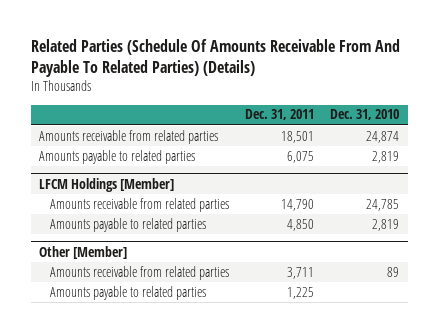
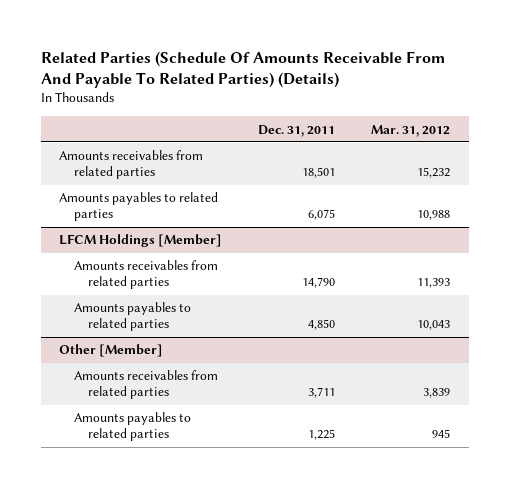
[330,109,400,121] Dec. 31, 2010 -> none
none -> [371,124,451,137] Mar. 31, 2012
[39,129,219,144] Amounts receivable from related parties -> [59,150,204,180] Amounts receivables from related parties
[39,149,196,164] Amounts payable to related parties -> [59,192,219,222] Amounts payables to related parties
[49,197,229,212] Amounts receivable from related parties -> [73,260,218,290] Amounts receivables from related parties
[49,217,206,232] Amounts payable to related parties -> [73,302,191,332] Amounts payables to related parties
[49,265,229,280] Amounts receivable from related parties -> [73,370,218,400] Amounts receivables from related parties
[49,285,206,300] Amounts payable to related parties -> [73,412,191,442] Amounts payables to related parties

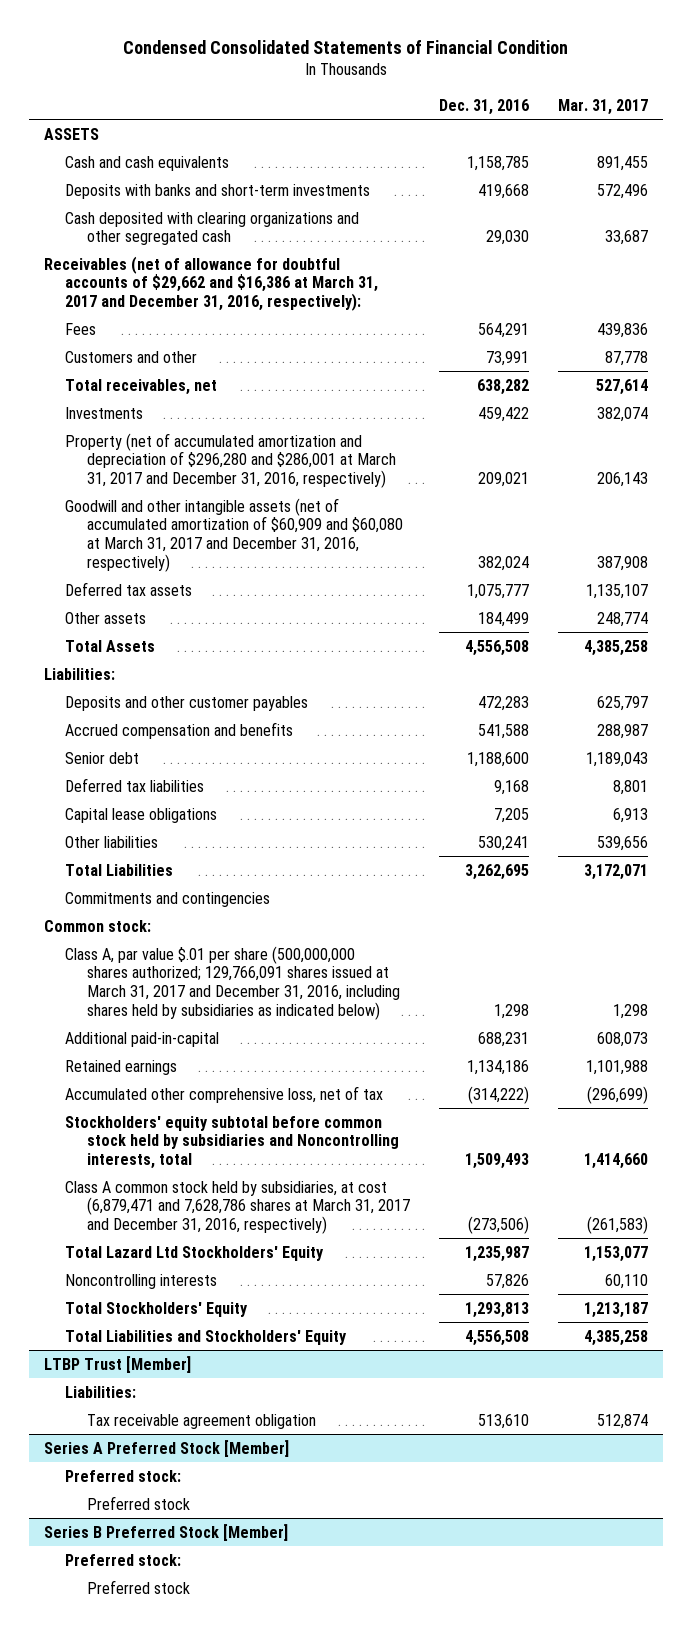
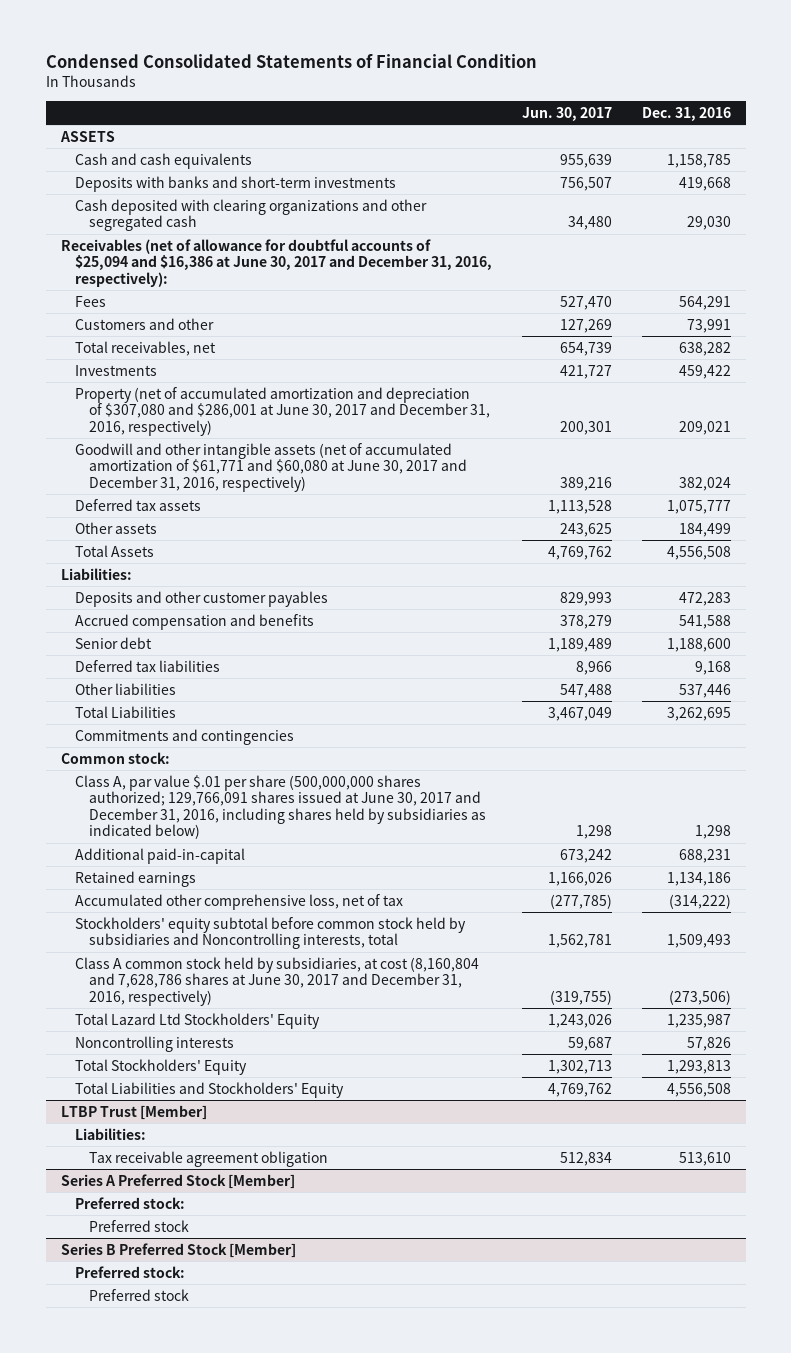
[558,98,649,115] Mar. 31, 2017 -> none
none -> [521,106,612,121] Jun. 30, 2017
[44,255,379,311] Receivables (net of allowance for doubtful accounts of $29,662 and $16,386 at March 31, 2017 and December 31, 2016, respectively): -> [60,238,492,287] Receivables (net of allowance for doubtful accounts of $25,094 and $16,386 at June 30, 2017 and December 31, 2016, respectively):
[65,432,396,488] Property (net of accumulated amortization and depreciation of $296,280 and $286,001 at March 31, 2017 and December 31, 2016, respectively) -> [74,386,490,436] Property (net of accumulated amortization and depreciation of $307,080 and $286,001 at June 30, 2017 and December 31, 2016, respectively)
[65,497,403,572] Goodwill and other intangible assets (net of accumulated amortization of $60,909 and $60,080 at March 31, 2017 and December 31, 2016, respectively) -> [74,442,467,492] Goodwill and other intangible assets (net of accumulated amortization of $61,771 and $60,080 at June 30, 2017 and December 31, 2016, respectively)
[65,807,218,823] Capital lease obligations -> none
[478,835,530,851] 530,241 -> [678,683,731,698] 537,446
[65,945,400,1020] Class A, par value $.01 per share (500,000,000 shares authorized; 129,766,091 shares issued at March 31, 2017 and December 31, 2016, including shares held by subsidiaries as indicated below) -> [74,774,486,840] Class A, par value $.01 per share (500,000,000 shares authorized; 129,766,091 shares issued at June 30, 2017 and December 31, 2016, including shares held by subsidiaries as indicated below)
[65,1180,410,1234] Class A common stock held by subsidiaries, at cost (6,879,471 and 7,628,786 shares at March 31, 2017 and December 31, 2016, respectively) -> [74,956,479,1006] Class A common stock held by subsidiaries, at cost (8,160,804 and 7,628,786 shares at June 30, 2017 and December 31, 2016, respectively)

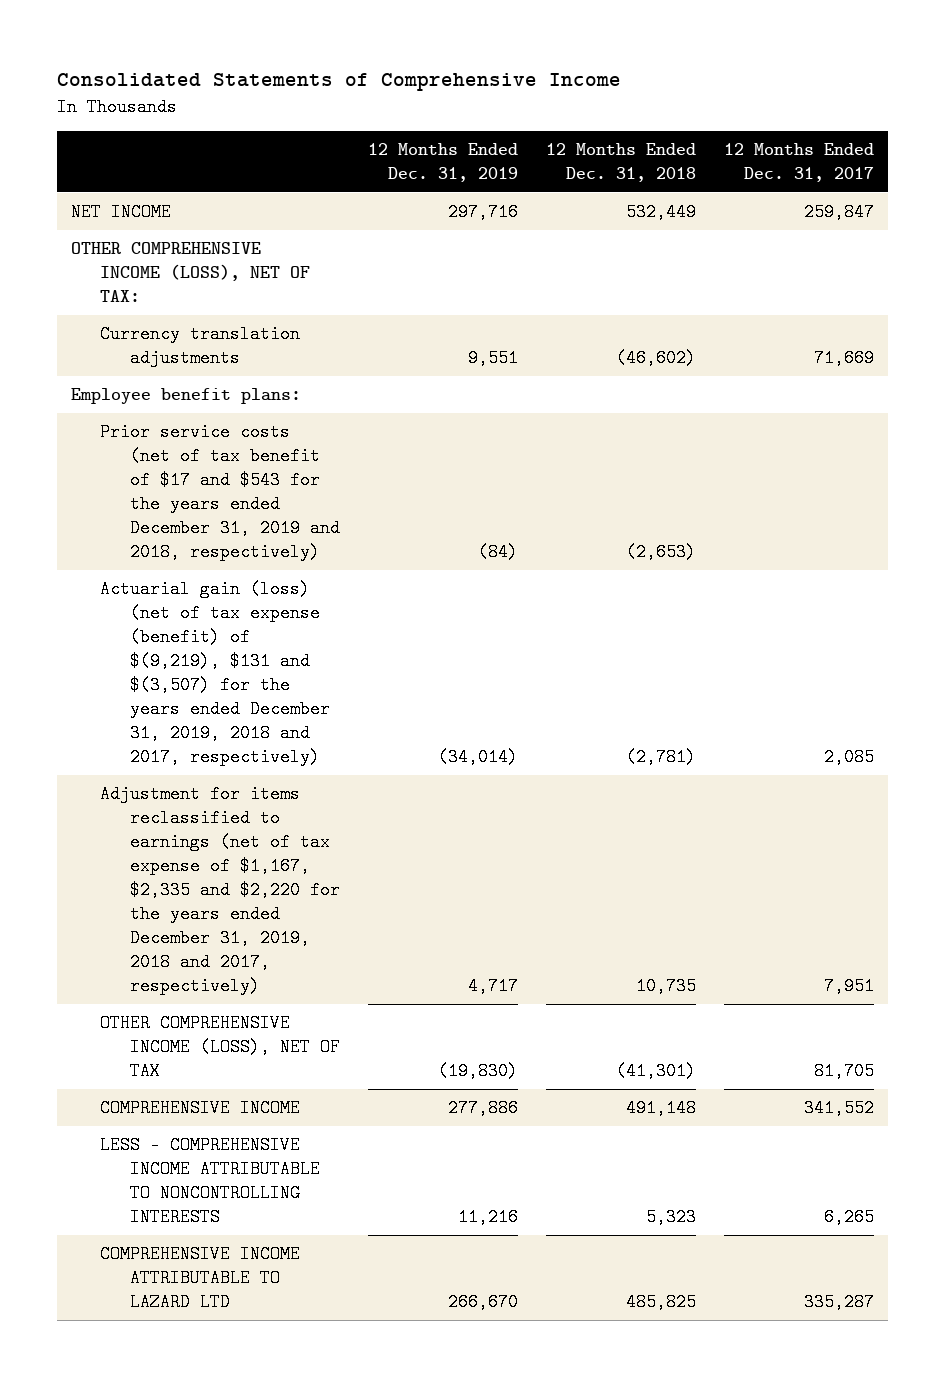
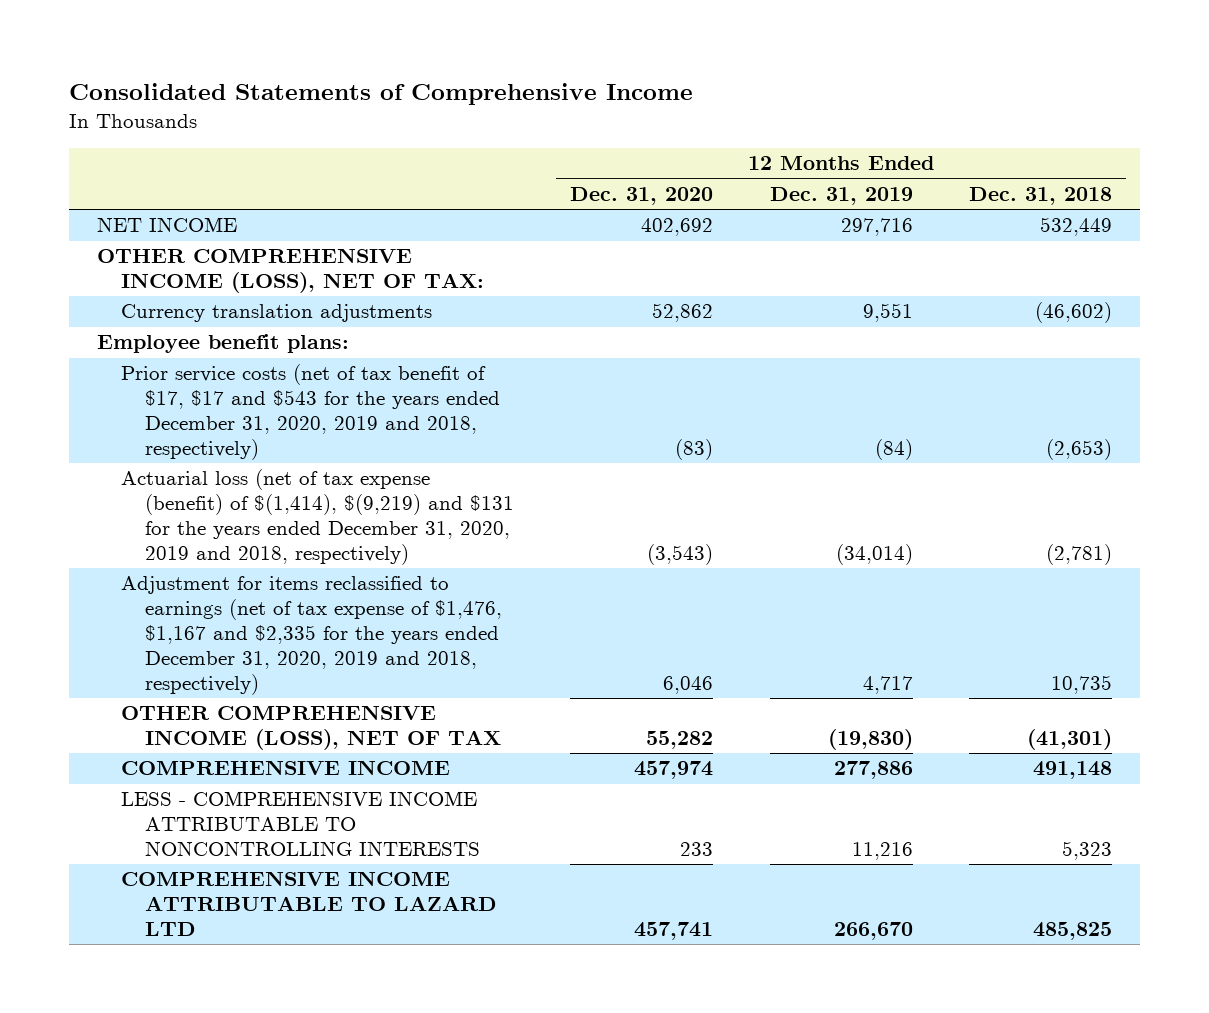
[723,143,874,183] 12 Months Ended Dec. 31, 2017 -> none
none -> [570,186,714,205] Dec. 31, 2020
[100,423,340,562] Prior service costs (net of tax benefit of $17 and $543 for the years ended December 31, 2019 and 2018, respectively) -> [121,364,501,460] Prior service costs (net of tax benefit of $17, $17 and $543 for the years ended December 31, 2020, 2019 and 2018, respectively)
[100,580,330,767] Actuarial gain (loss) (net of tax expense (benefit) of $(9,219), $131 and $(3,507) for the years ended December 31, 2019, 2018 and 2017, respectively) -> [121,469,515,565] Actuarial loss (net of tax expense (benefit) of $(1,414), $(9,219) and $131 for the years ended December 31, 2020, 2019 and 2018, respectively)
[100,785,340,996] Adjustment for items reclassified to earnings (net of tax expense of $1,167, $2,335 and $2,220 for the years ended December 31, 2019, 2018 and 2017, respectively) -> [121,576,503,695] Adjustment for items reclassified to earnings (net of tax expense of $1,476, $1,167 and $2,335 for the years ended December 31, 2020, 2019 and 2018, respectively)

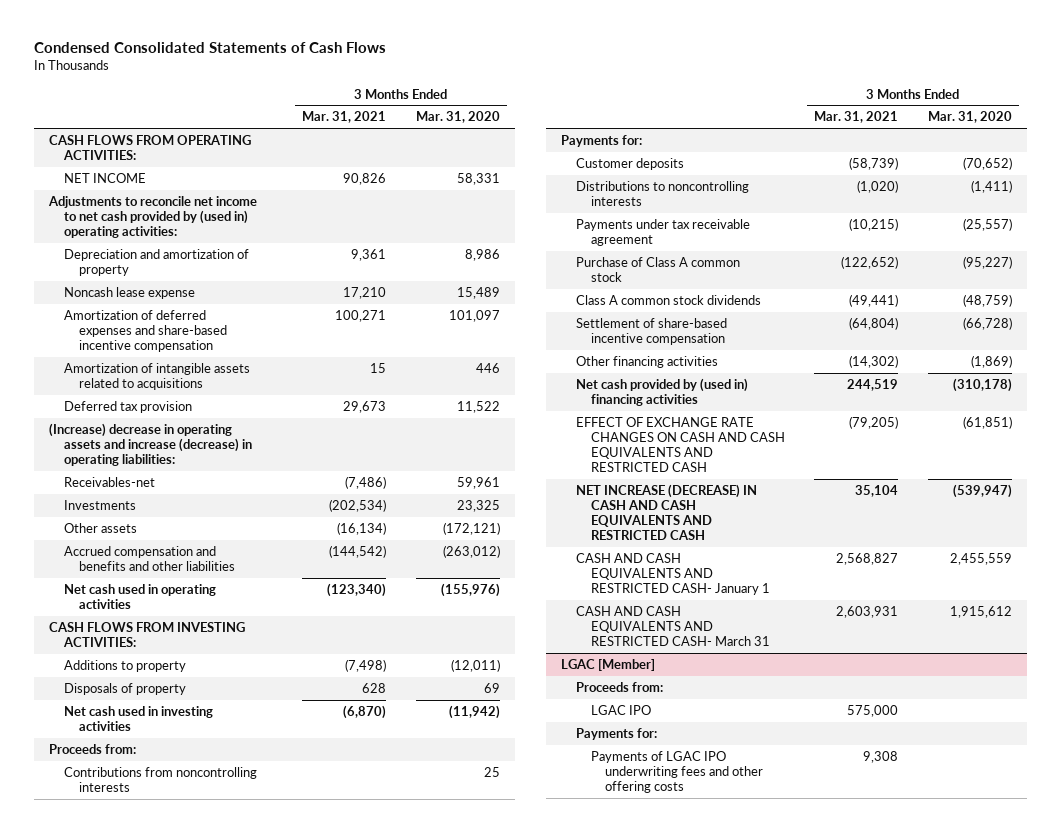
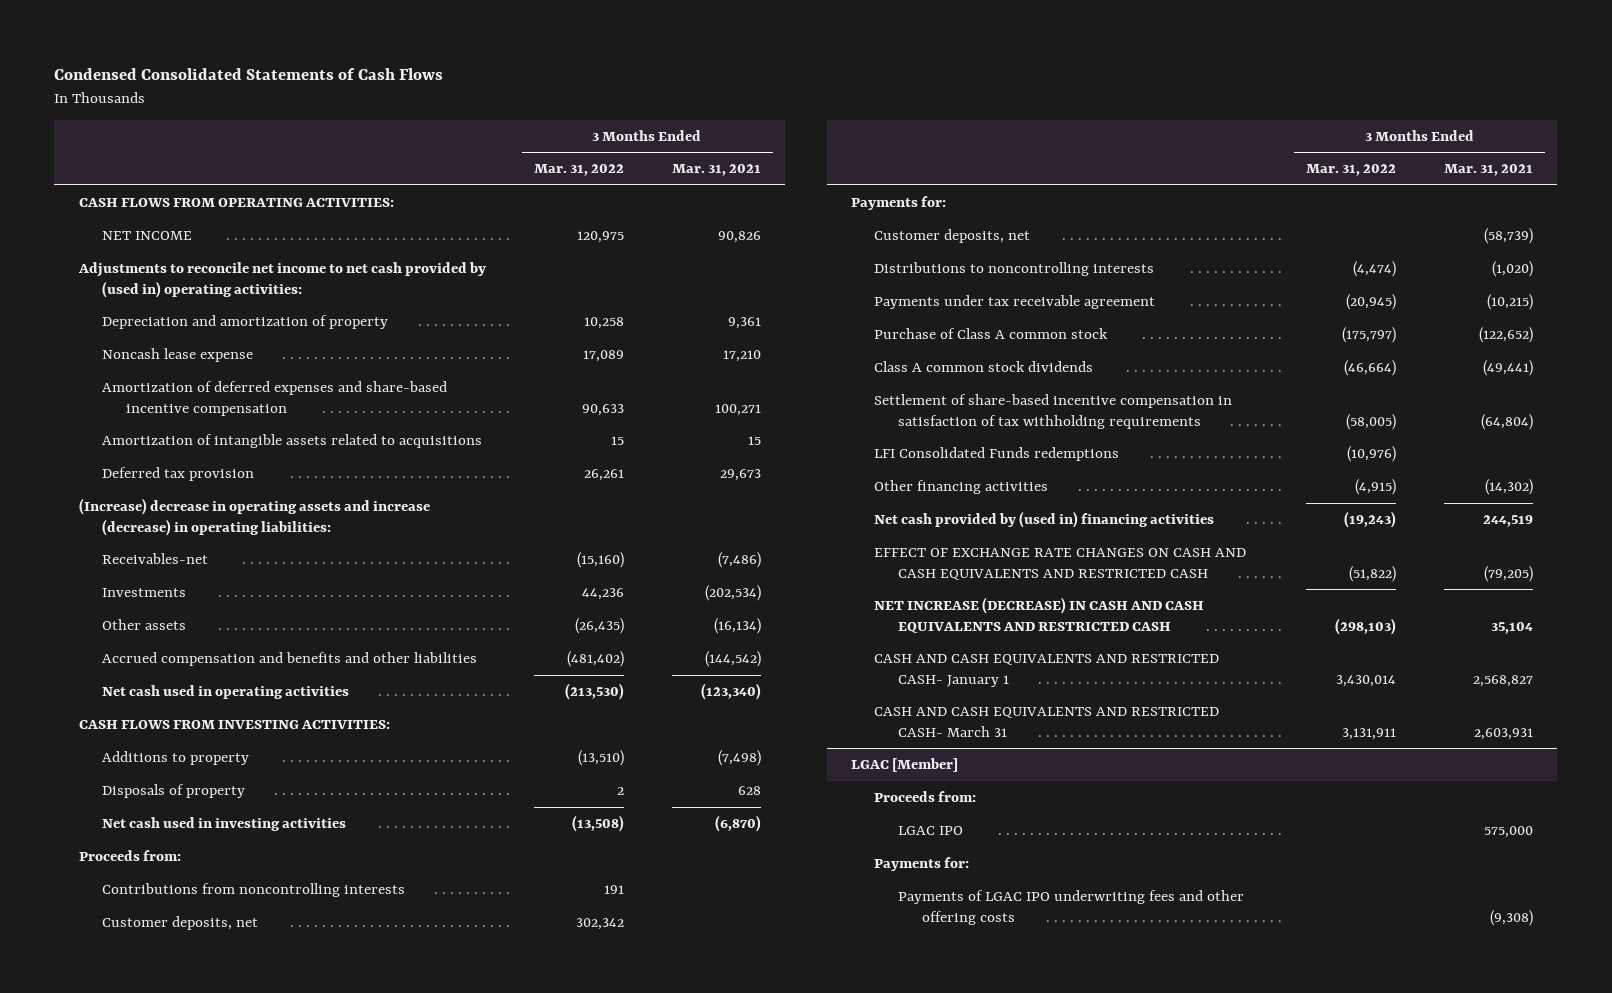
[415,111,500,124] Mar. 31, 2020 -> none
none -> [533,164,624,177] Mar. 31, 2022
none -> [102,916,259,931] Customer deposits, net
[575,157,684,170] Customer deposits -> [874,229,1031,244] Customer deposits, net
[575,317,727,345] Settlement of share-based incentive compensation -> [874,394,1233,429] Settlement of share-based incentive compensation in satisfaction of tax withholding requirements
none -> [874,447,1120,462] LFI Consolidated Funds redemptions
[863,750,899,763] 9,308 -> [1490,909,1534,926] (9,308)

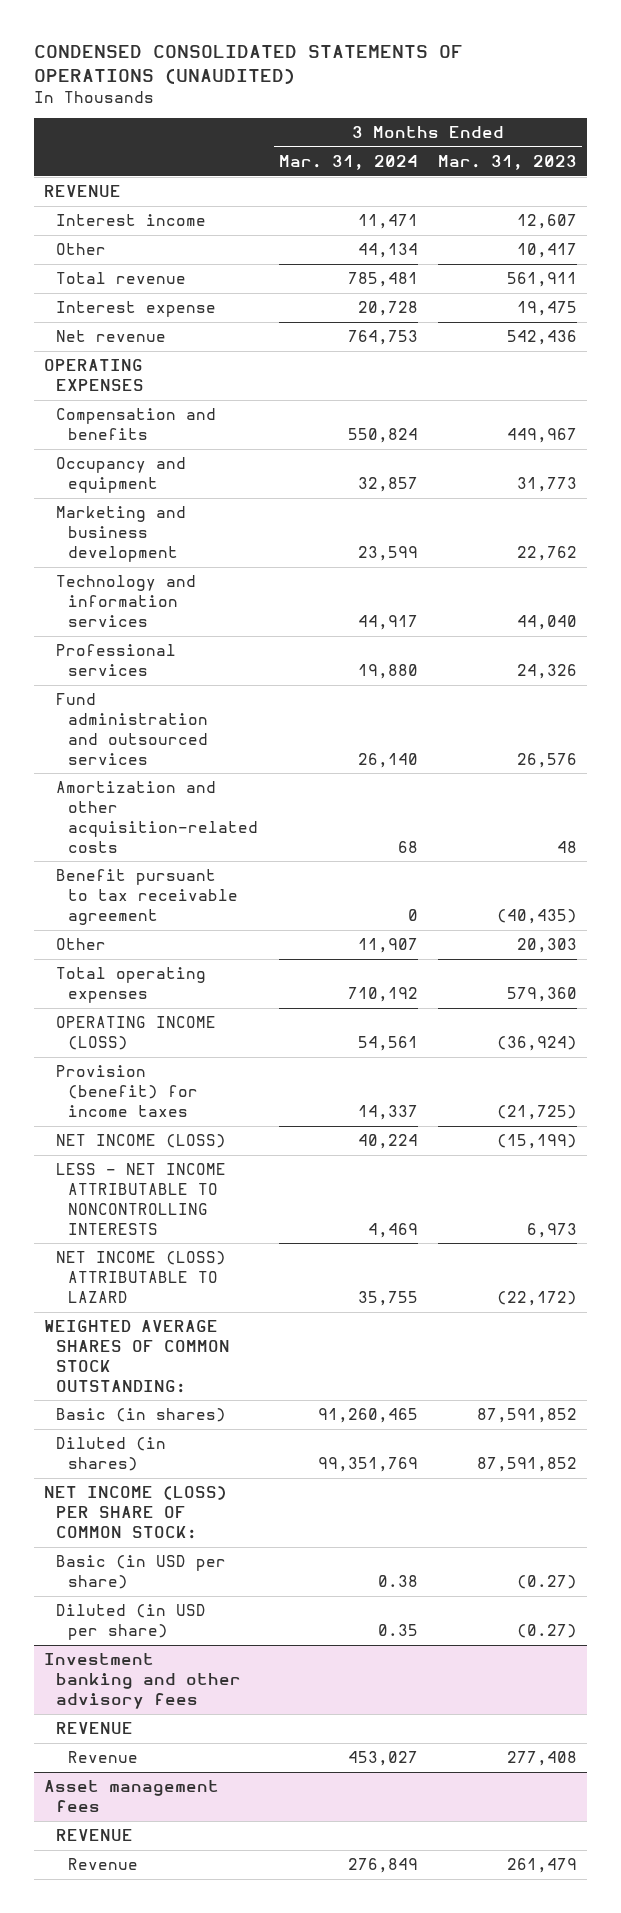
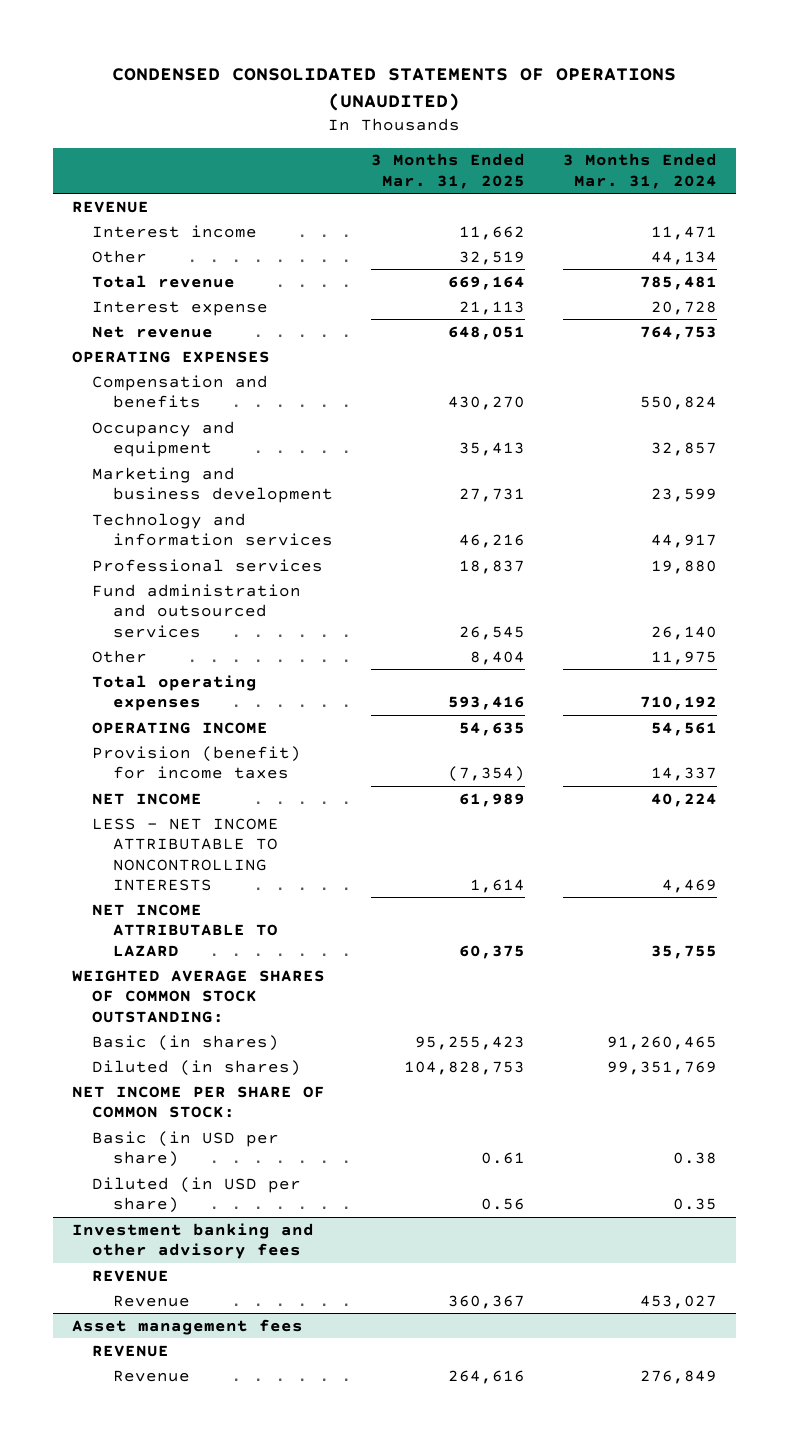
[437,155,577,171] Mar. 31, 2023 -> none
none -> [370,153,525,189] 3 Months Ended Mar. 31, 2025
[56,781,259,853] Amortization and other acquisition-related costs -> none
[56,869,239,925] Benefit pursuant to tax receivable agreement -> none
[357,938,418,954] 11,907 -> [651,650,718,665] 11,975
[56,1016,217,1051] OPERATING INCOME (LOSS) -> [92,721,269,734] OPERATING INCOME
[56,1134,227,1149] NET INCOME (LOSS) -> [92,792,203,805] NET INCOME
[56,1251,227,1303] NET INCOME (LOSS) ATTRIBUTABLE TO LAZARD -> [92,903,278,957] NET INCOME ATTRIBUTABLE TO LAZARD
[44,1486,228,1539] NET INCOME (LOSS) PER SHARE OF COMMON STOCK: -> [71,1085,325,1119] NET INCOME PER SHARE OF COMMON STOCK:

